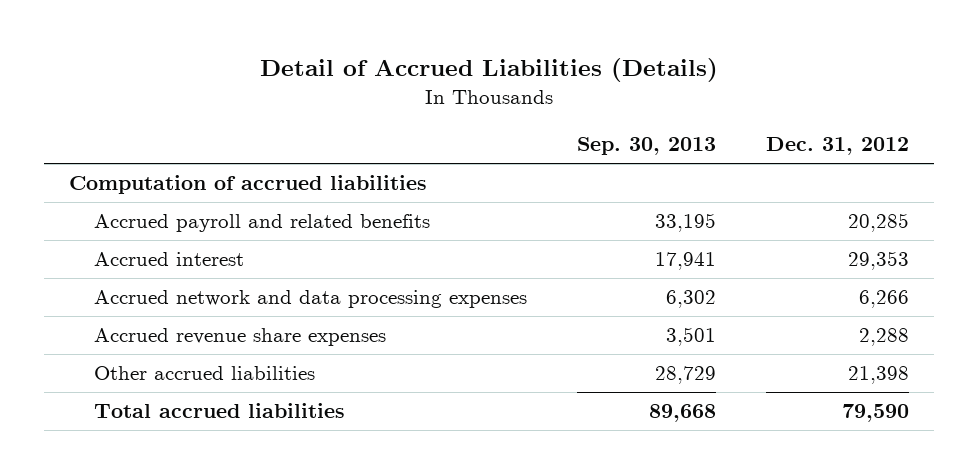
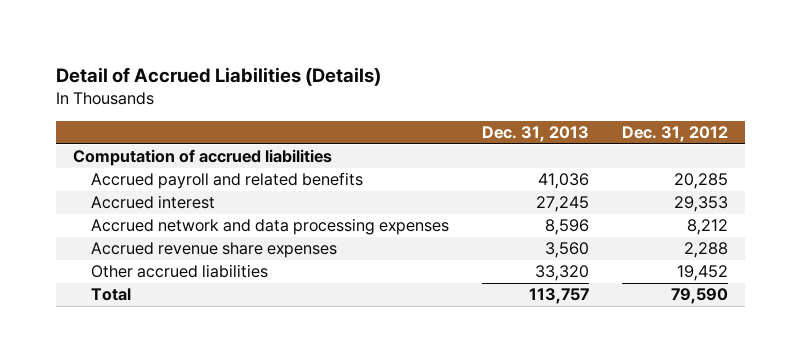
[577,137,717,156] Sep. 30, 2013 -> none
none -> [482,126,590,143] Dec. 31, 2013
[858,290,909,309] 6,266 -> [687,219,729,236] 8,212
[847,366,909,385] 21,398 -> [677,265,729,282] 19,452
[94,403,346,419] Total accrued liabilities -> [90,288,131,302] Total

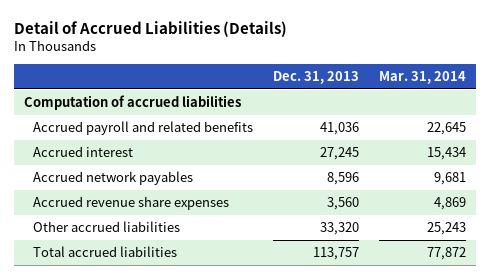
[622,126,729,143] Dec. 31, 2012 -> none
none -> [378,70,466,84] Mar. 31, 2014
[90,218,449,236] Accrued network and data processing expenses -> [32,171,193,186] Accrued network payables
[90,288,131,302] Total -> [32,246,177,258] Total accrued liabilities

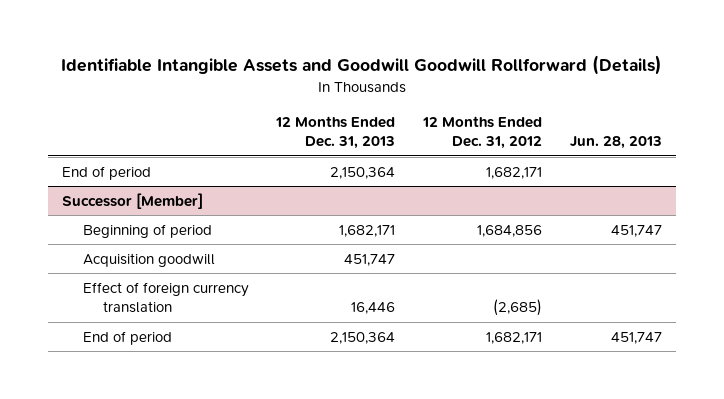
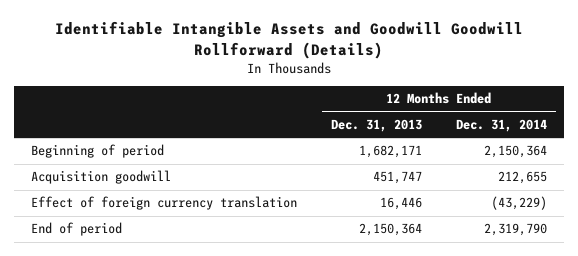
[422,115,543,150] 12 Months Ended Dec. 31, 2012 -> none
[569,136,662,150] Jun. 28, 2013 -> none
none -> [456,119,548,133] Dec. 31, 2014
[61,165,151,180] End of period -> none
[61,192,203,209] Successor [Member] -> none

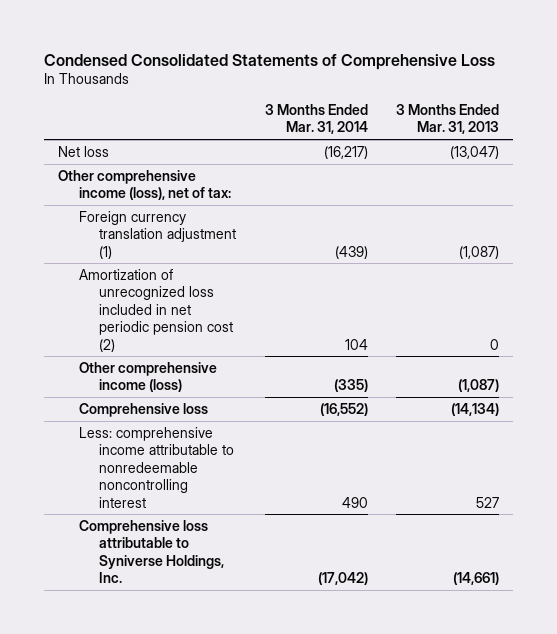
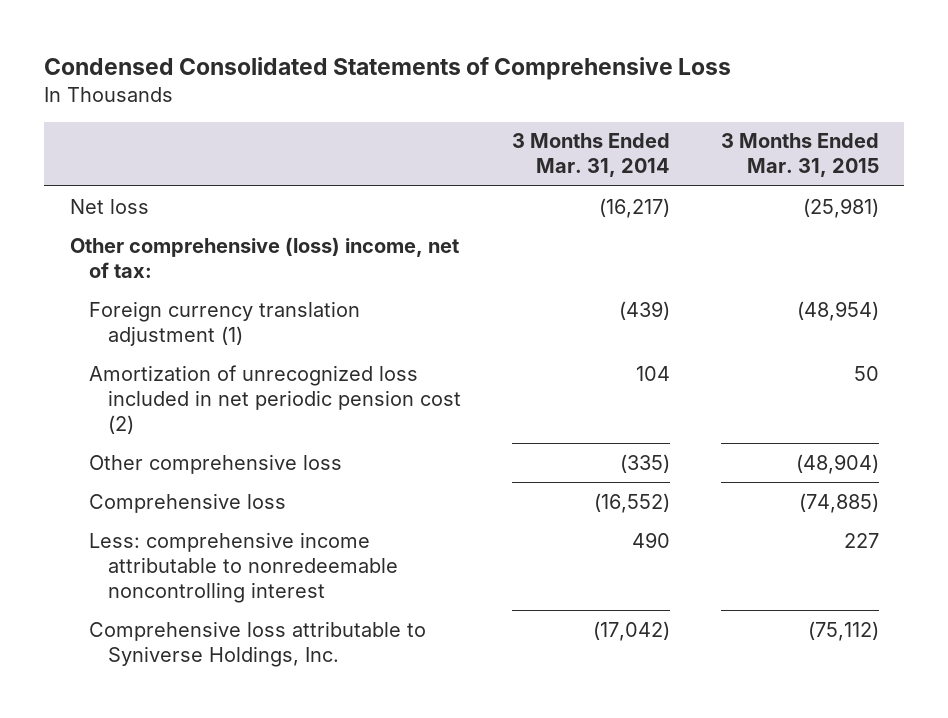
[395,103,499,135] 3 Months Ended Mar. 31, 2013 -> none
none -> [720,133,879,178] 3 Months Ended Mar. 31, 2015
[58,169,231,201] Other comprehensive income (loss), net of tax: -> [69,236,459,278] Other comprehensive (loss) income, net of tax:
[78,361,217,393] Other comprehensive income (loss) -> [88,453,342,474] Other comprehensive loss

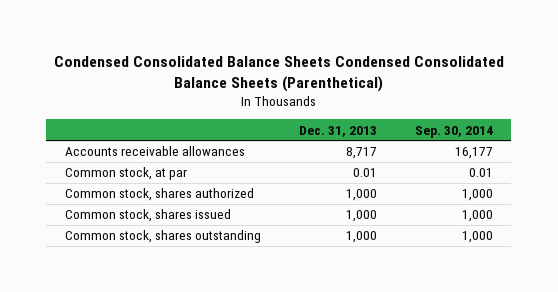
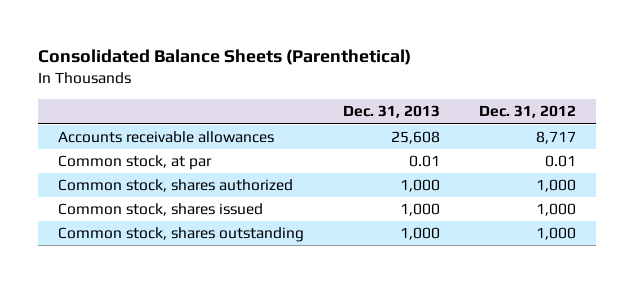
[53,56,504,92] Condensed Consolidated Balance Sheets Condensed Consolidated Balance Sheets (Parenthetical) -> [37,49,411,66] Consolidated Balance Sheets (Parenthetical)
[414,125,493,138] Sep. 30, 2014 -> none
none -> [479,105,577,119] Dec. 31, 2012
[345,147,377,160] 8,717 -> [390,131,440,145] 25,608

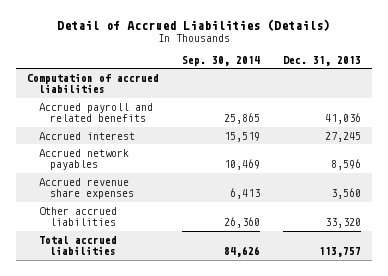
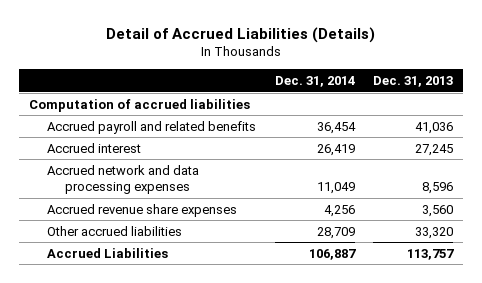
[182,55,261,66] Sep. 30, 2014 -> none
none -> [274,75,355,87] Dec. 31, 2014
[38,148,129,171] Accrued network payables -> [46,164,199,195] Accrued network and data processing expenses
[38,235,117,256] Total accrued liabilities -> [46,247,168,258] Accrued Liabilities

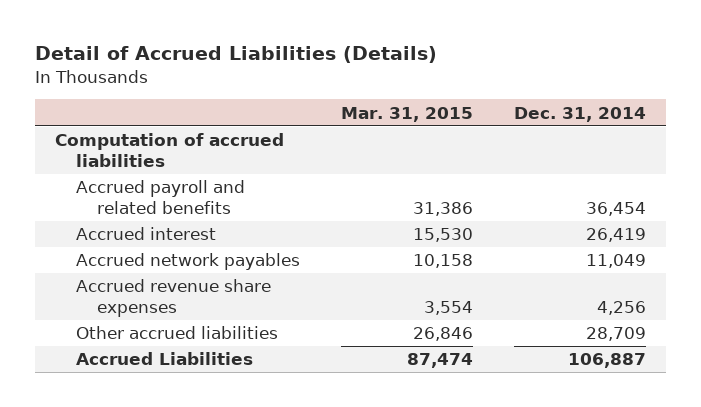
[373,75,454,87] Dec. 31, 2013 -> none
none -> [340,106,473,122] Mar. 31, 2015
[46,164,199,195] Accrued network and data processing expenses -> [75,253,300,271] Accrued network payables

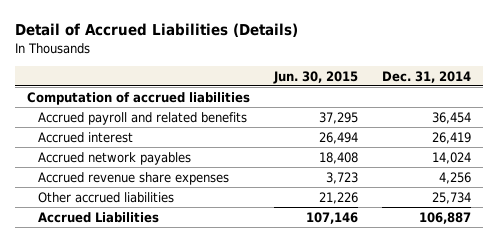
[340,106,473,122] Mar. 31, 2015 -> none
none -> [272,70,358,84] Jun. 30, 2015
[585,254,646,269] 11,049 -> [431,151,471,164] 14,024
[585,327,646,342] 28,709 -> [431,191,471,204] 25,734

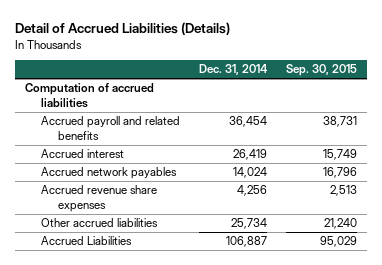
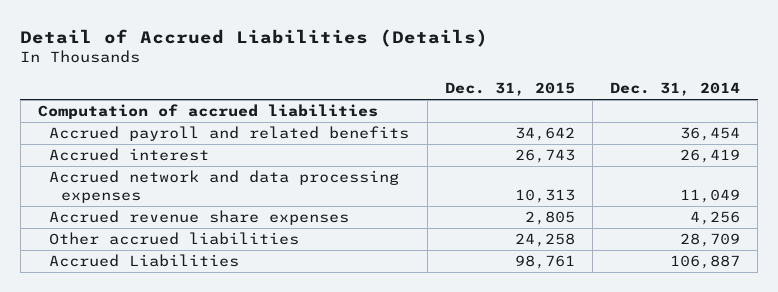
[286,64,358,77] Sep. 30, 2015 -> none
none -> [444,82,575,97] Dec. 31, 2015
[41,167,178,180] Accrued network payables -> [49,170,400,204] Accrued network and data processing expenses
[233,167,268,179] 14,024 -> [680,189,741,204] 11,049
[231,218,268,230] 25,734 -> [680,233,741,248] 28,709

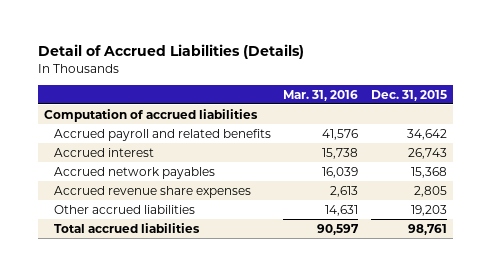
[610,82,741,97] Dec. 31, 2014 -> none
none -> [283,89,359,101] Mar. 31, 2016
[49,170,400,204] Accrued network and data processing expenses -> [54,166,216,179] Accrued network payables
[514,189,575,204] 10,313 -> [410,166,447,178] 15,368
[514,233,575,248] 24,258 -> [410,204,447,216] 19,203
[49,254,240,268] Accrued Liabilities -> [54,222,201,233] Total accrued liabilities

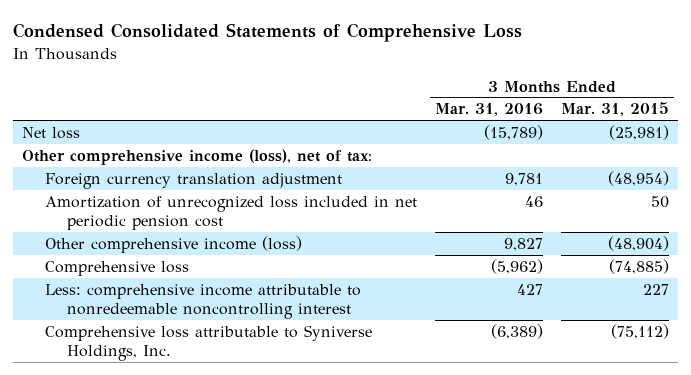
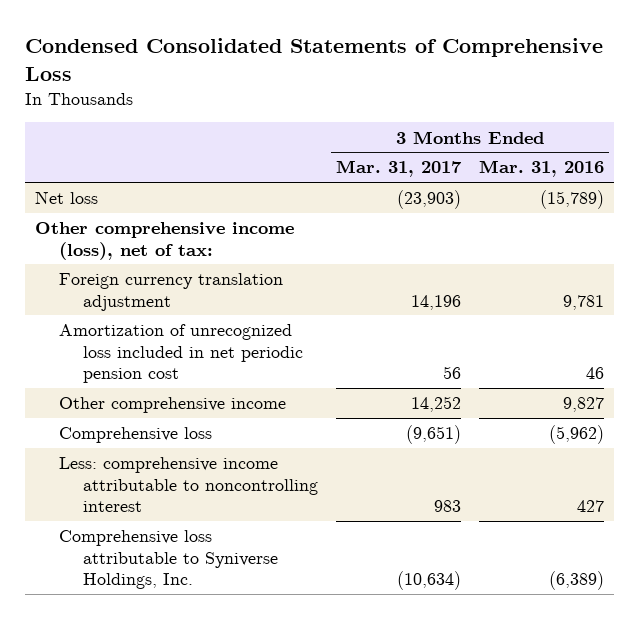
[560,102,669,117] Mar. 31, 2015 -> none
none -> [335,160,462,178] Mar. 31, 2017
[44,235,302,253] Other comprehensive income (loss) -> [58,397,286,414] Other comprehensive income
[44,283,361,319] Less: comprehensive income attributable to nonredeemable noncontrolling interest -> [58,457,318,513] Less: comprehensive income attributable to noncontrolling interest

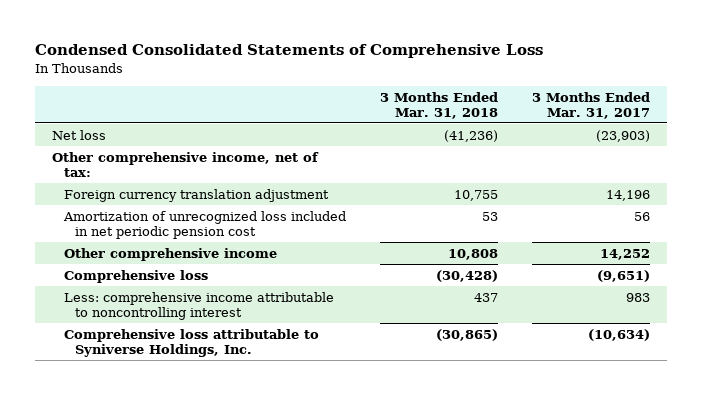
[479,160,605,178] Mar. 31, 2016 -> none
none -> [379,91,498,119] 3 Months Ended Mar. 31, 2018
[34,222,294,260] Other comprehensive income (loss), net of tax: -> [52,151,320,177] Other comprehensive income, net of tax:

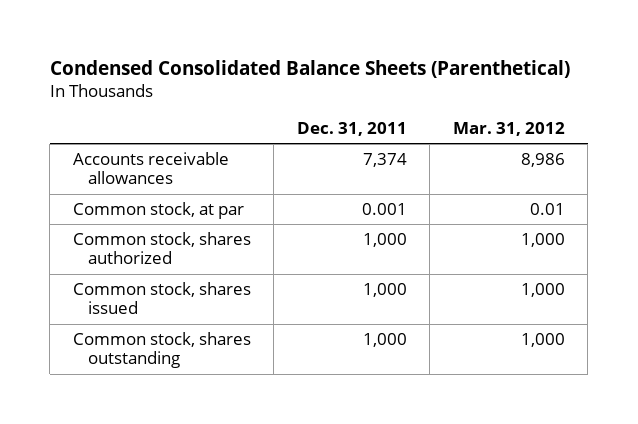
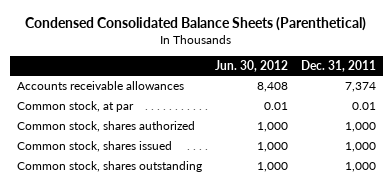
[452,122,565,137] Mar. 31, 2012 -> none
none -> [214,59,288,72] Jun. 30, 2012
[361,202,407,215] 0.001 -> [351,102,376,111] 0.01

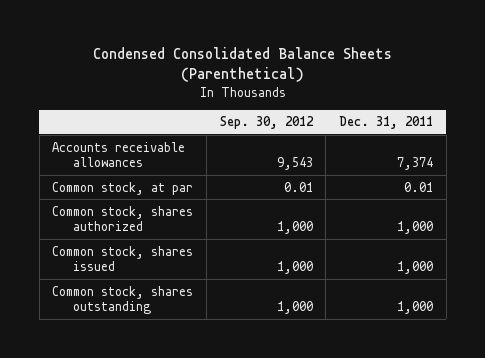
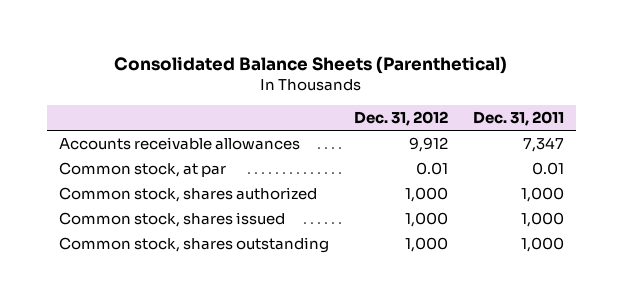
[92,47,392,83] Condensed Consolidated Balance Sheets (Parenthetical) -> [114,55,508,74] Consolidated Balance Sheets (Parenthetical)
[219,116,314,130] Sep. 30, 2012 -> none
none -> [353,110,448,126] Dec. 31, 2012
[396,157,433,171] 7,374 -> [522,137,564,153] 7,347

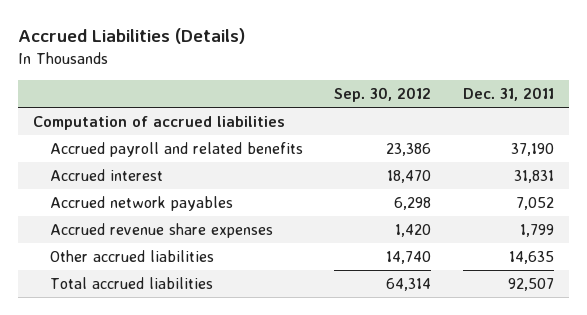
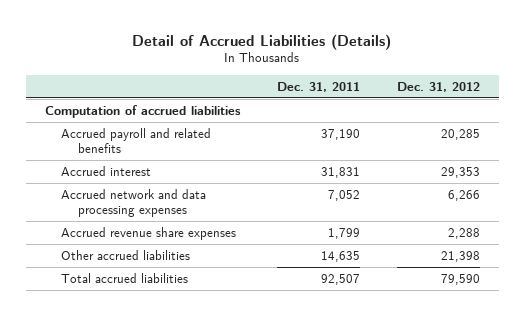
[17,28,245,45] Accrued Liabilities (Details) -> [132,33,392,50] Detail of Accrued Liabilities (Details)
[334,87,432,103] Sep. 30, 2012 -> none
none -> [396,81,480,92] Dec. 31, 2012
[50,196,234,212] Accrued network payables -> [61,188,207,218] Accrued network and data processing expenses

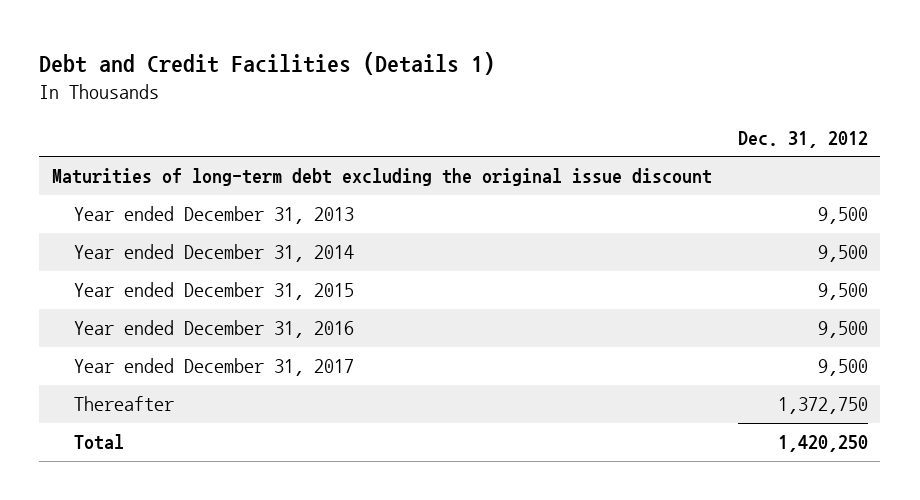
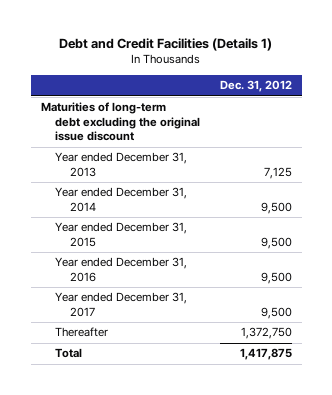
[817,207,868,225] 9,500 -> [263,166,292,179] 7,125
[777,435,868,453] 1,420,250 -> [239,348,292,361] 1,417,875

